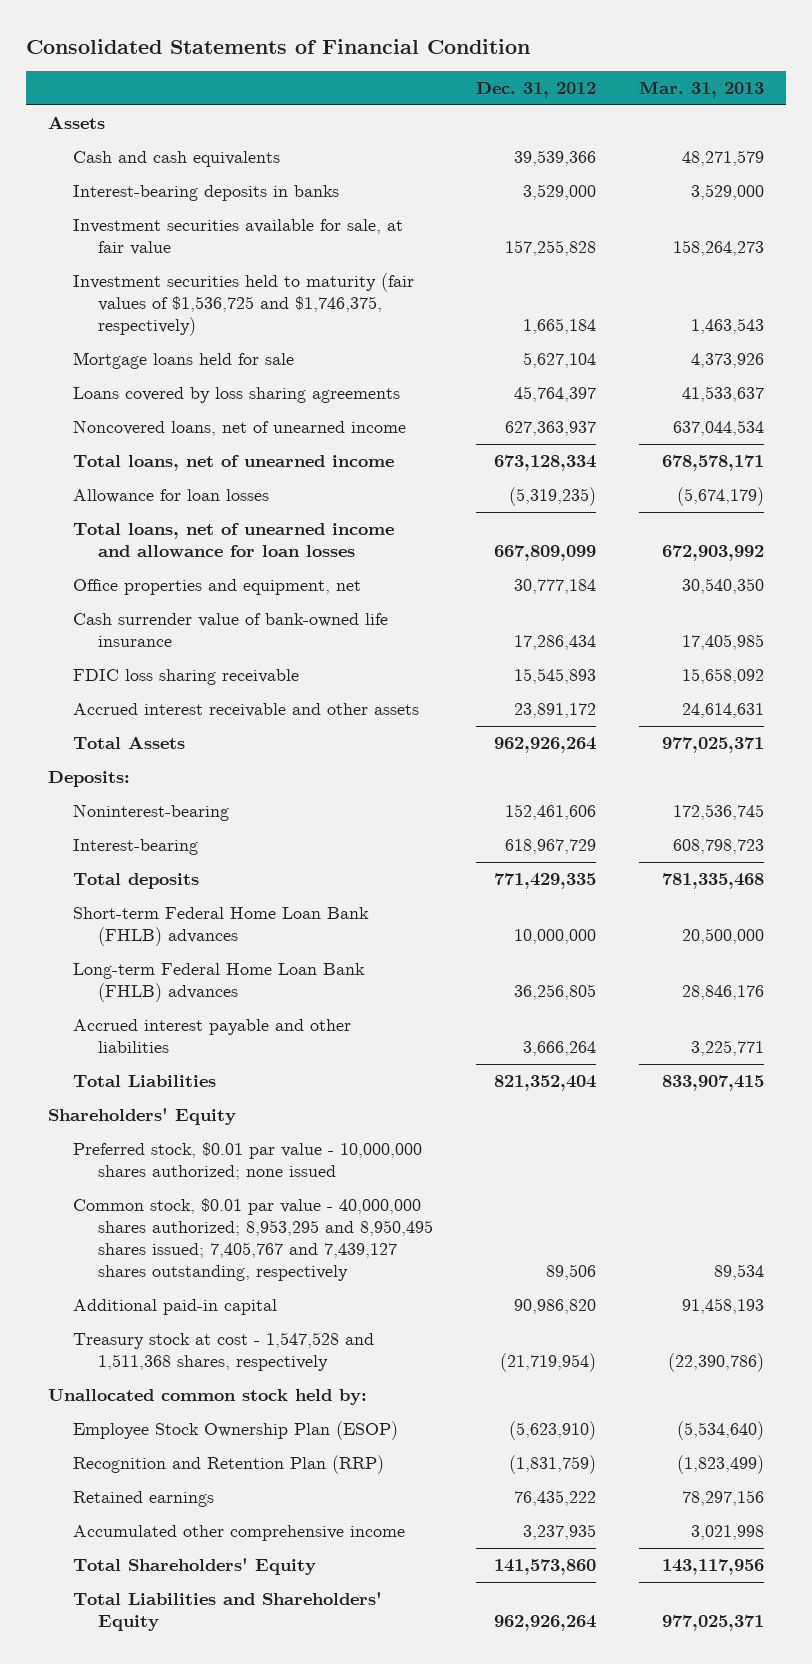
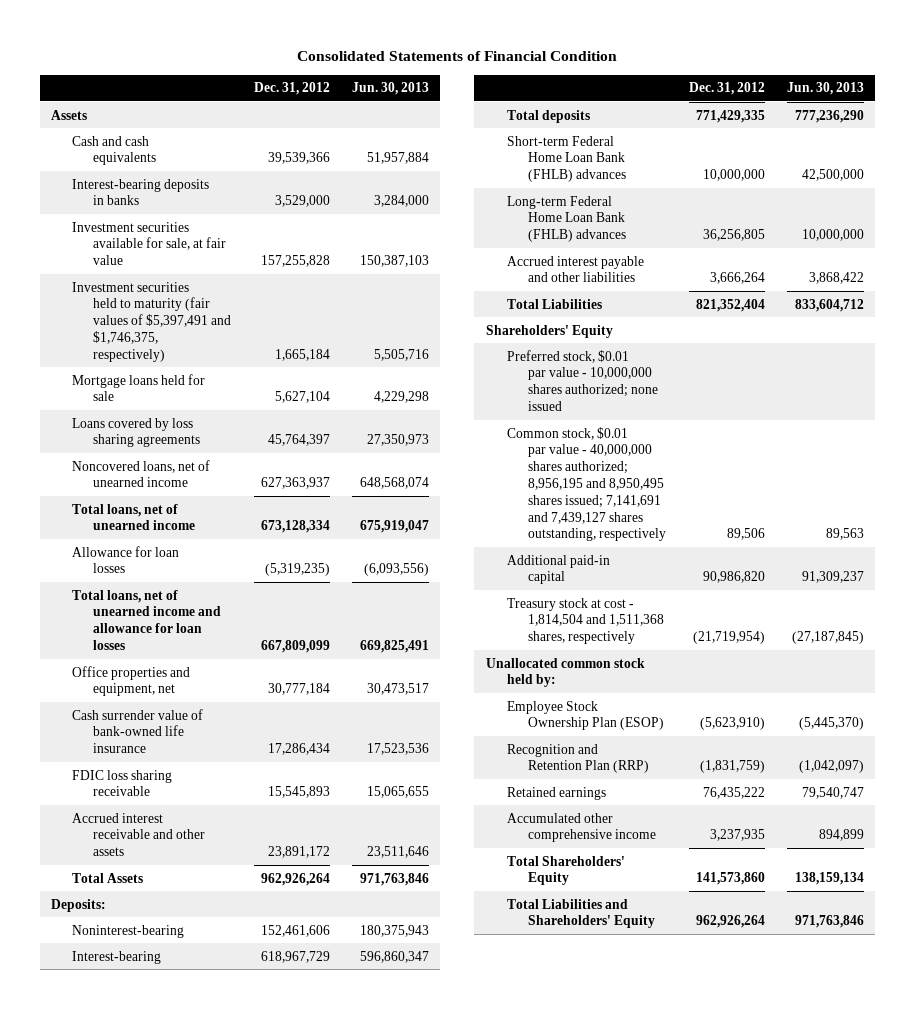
[639,81,765,99] Mar. 31, 2013 -> none
none -> [352,82,430,96] Jun. 30, 2013
[72,272,414,337] Investment securities held to maturity (fair values of $1,536,725 and $1,746,375, respectively) -> [72,281,232,362] Investment securities held to maturity (fair values of $5,397,491 and $1,746,375, respectively)
[72,1197,434,1282] Common stock, $0.01 par value - 40,000,000 shares authorized; 8,953,295 and 8,950,495 shares issued; 7,405,767 and 7,439,127 shares outstanding, respectively -> [506,426,667,542] Common stock, $0.01 par value - 40,000,000 shares authorized; 8,956,195 and 8,950,495 shares issued; 7,141,691 and 7,439,127 shares outstanding, respectively
[72,1331,374,1372] Treasury stock at cost - 1,547,528 and 1,511,368 shares, respectively -> [506,597,665,645] Treasury stock at cost - 1,814,504 and 1,511,368 shares, respectively

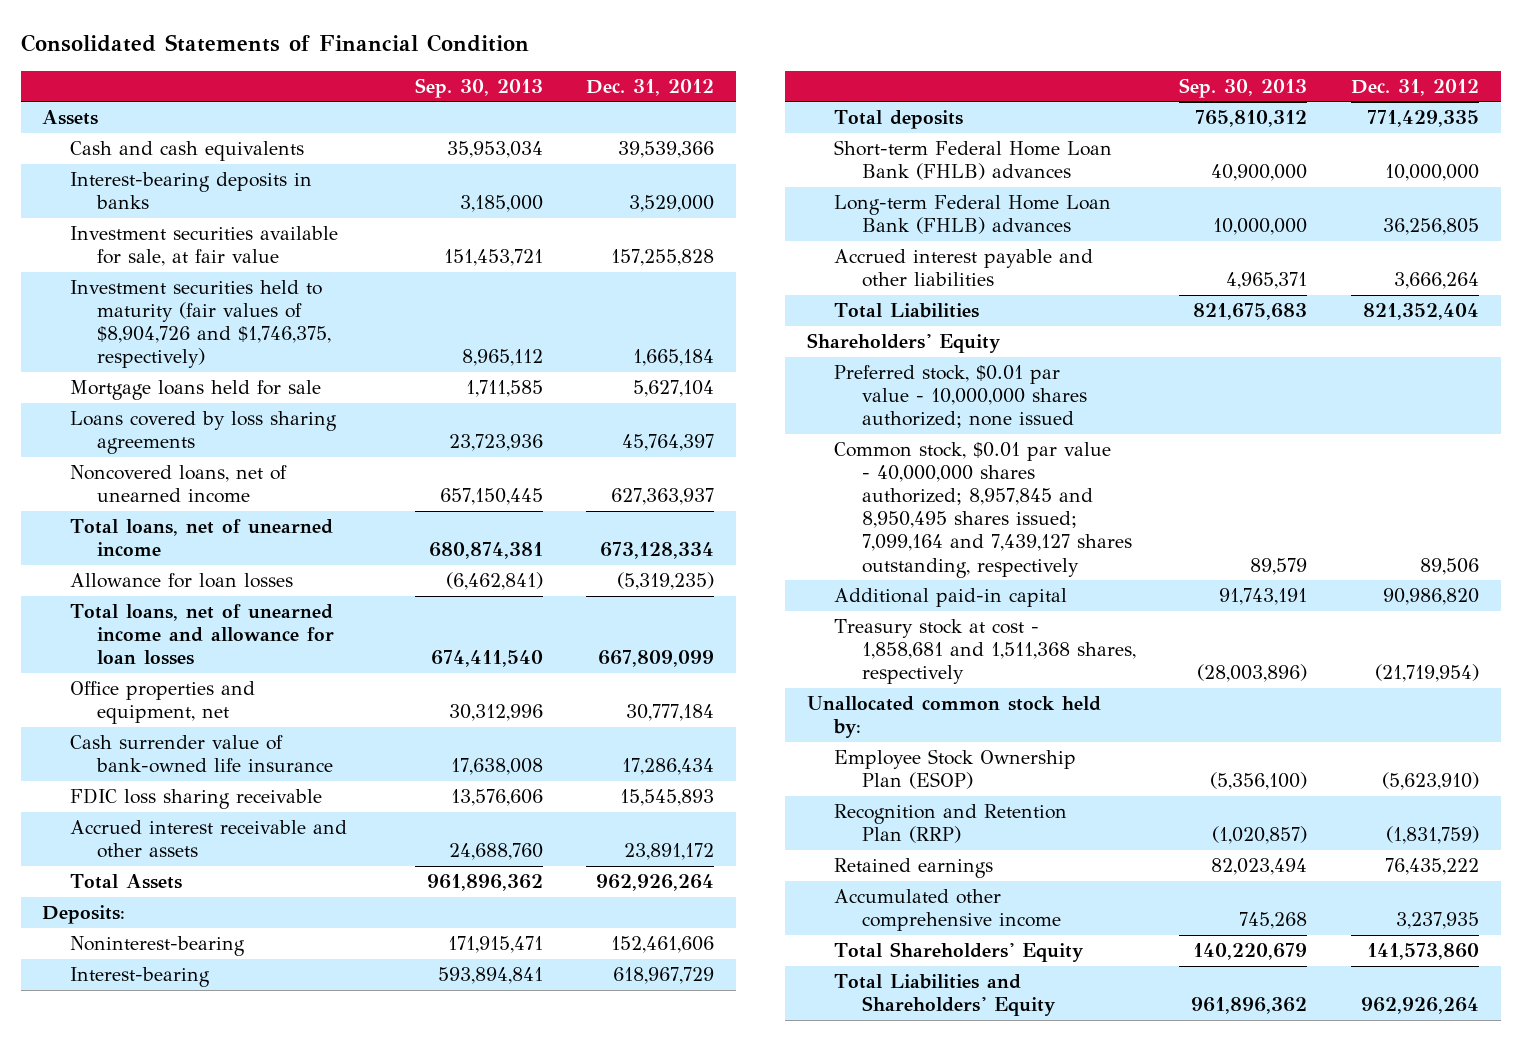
[352,82,430,96] Jun. 30, 2013 -> none
none -> [414,77,543,98] Sep. 30, 2013
[72,281,232,362] Investment securities held to maturity (fair values of $5,397,491 and $1,746,375, respectively) -> [69,280,332,369] Investment securities held to maturity (fair values of $8,904,726 and $1,746,375, respectively)
[506,426,667,542] Common stock, $0.01 par value - 40,000,000 shares authorized; 8,956,195 and 8,950,495 shares issued; 7,141,691 and 7,439,127 shares outstanding, respectively -> [834,442,1132,578] Common stock, $0.01 par value - 40,000,000 shares authorized; 8,957,845 and 8,950,495 shares issued; 7,099,164 and 7,439,127 shares outstanding, respectively
[506,597,665,645] Treasury stock at cost - 1,814,504 and 1,511,368 shares, respectively -> [834,619,1136,685] Treasury stock at cost - 1,858,681 and 1,511,368 shares, respectively

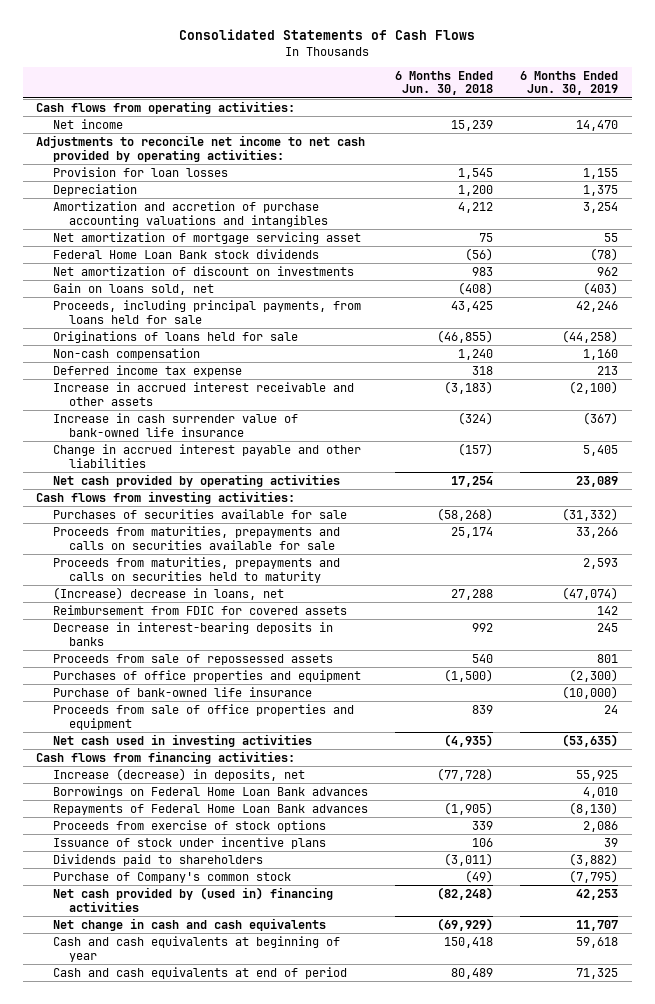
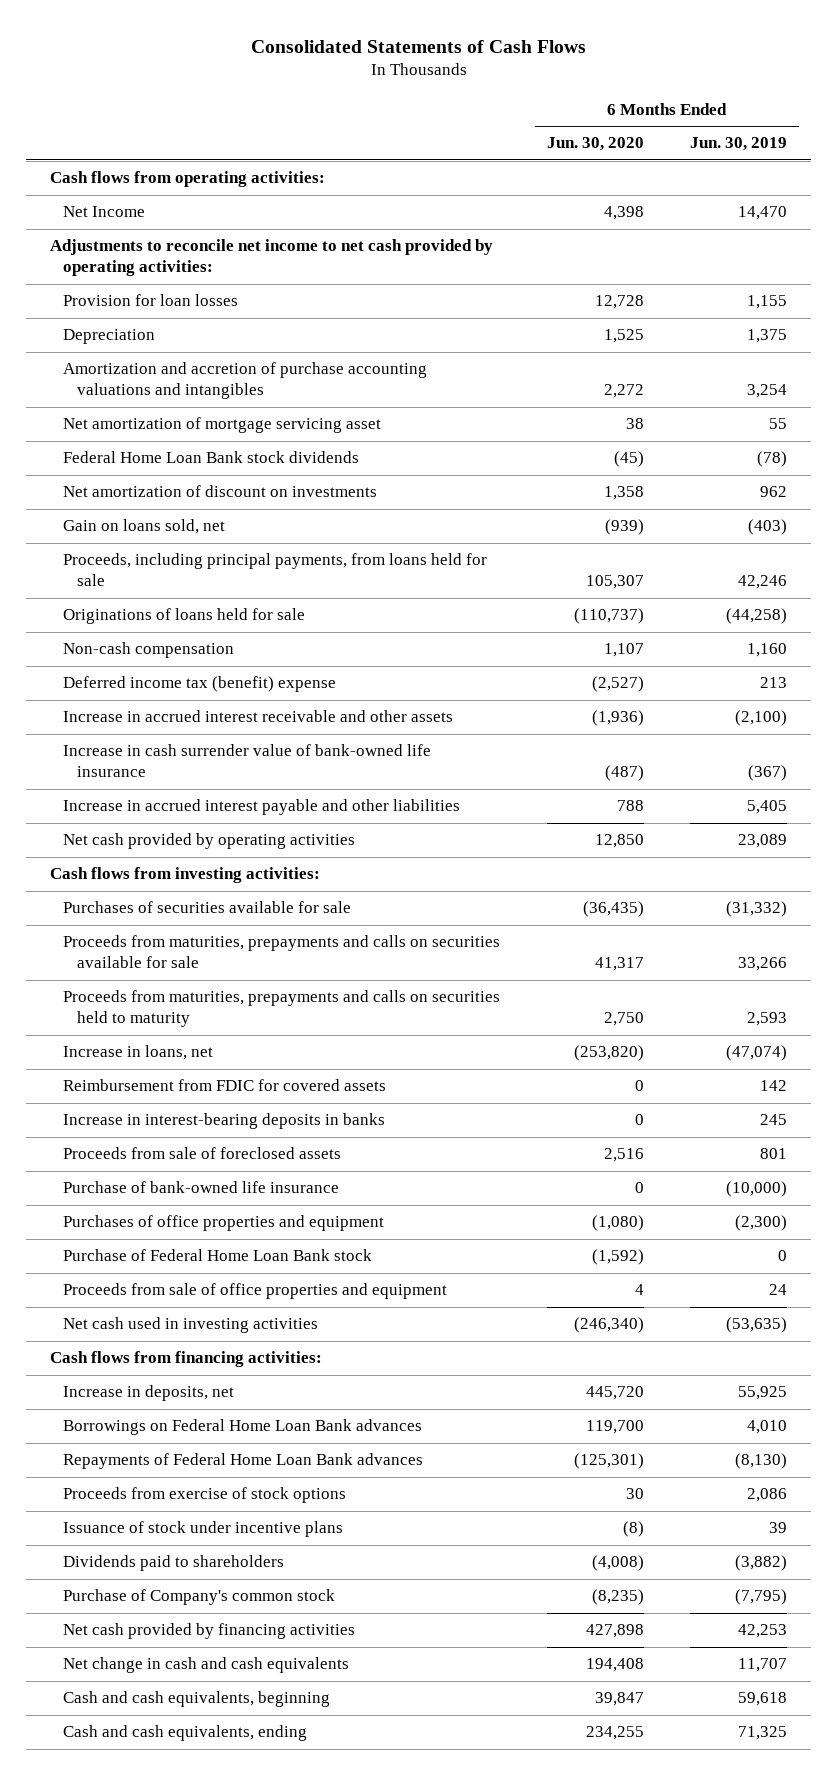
[394,70,493,96] 6 Months Ended Jun. 30, 2018 -> none
none -> [546,137,644,152] Jun. 30, 2020
[52,118,123,129] Net income -> [63,206,146,218] Net Income
[52,364,242,377] Deferred income tax expense -> [63,676,337,693] Deferred income tax (benefit) expense
[52,443,361,468] Change in accrued interest payable and other liabilities -> [63,799,461,816] Increase in accrued interest payable and other liabilities
[52,586,284,600] (Increase) decrease in loans, net -> [63,1045,214,1061] Increase in loans, net
[52,621,333,646] Decrease in interest-bearing deposits in banks -> [63,1113,386,1130] Increase in interest-bearing deposits in banks
[52,653,333,665] Proceeds from sale of repossessed assets -> [63,1147,342,1160] Proceeds from sale of foreclosed assets
[52,669,361,682] Purchases of office properties and equipment -> [63,1215,385,1232] Purchases of office properties and equipment
none -> [63,1249,373,1262] Purchase of Federal Home Loan Bank stock
[52,767,305,781] Increase (decrease) in deposits, net -> [63,1385,235,1402] Increase in deposits, net
[52,886,333,912] Net cash provided by (used in) financing activities -> [63,1623,356,1640] Net cash provided by financing activities
[52,935,340,962] Cash and cash equivalents at beginning of year -> [63,1691,331,1708] Cash and cash equivalents, beginning
[52,966,347,979] Cash and cash equivalents at end of period -> [63,1725,308,1742] Cash and cash equivalents, ending

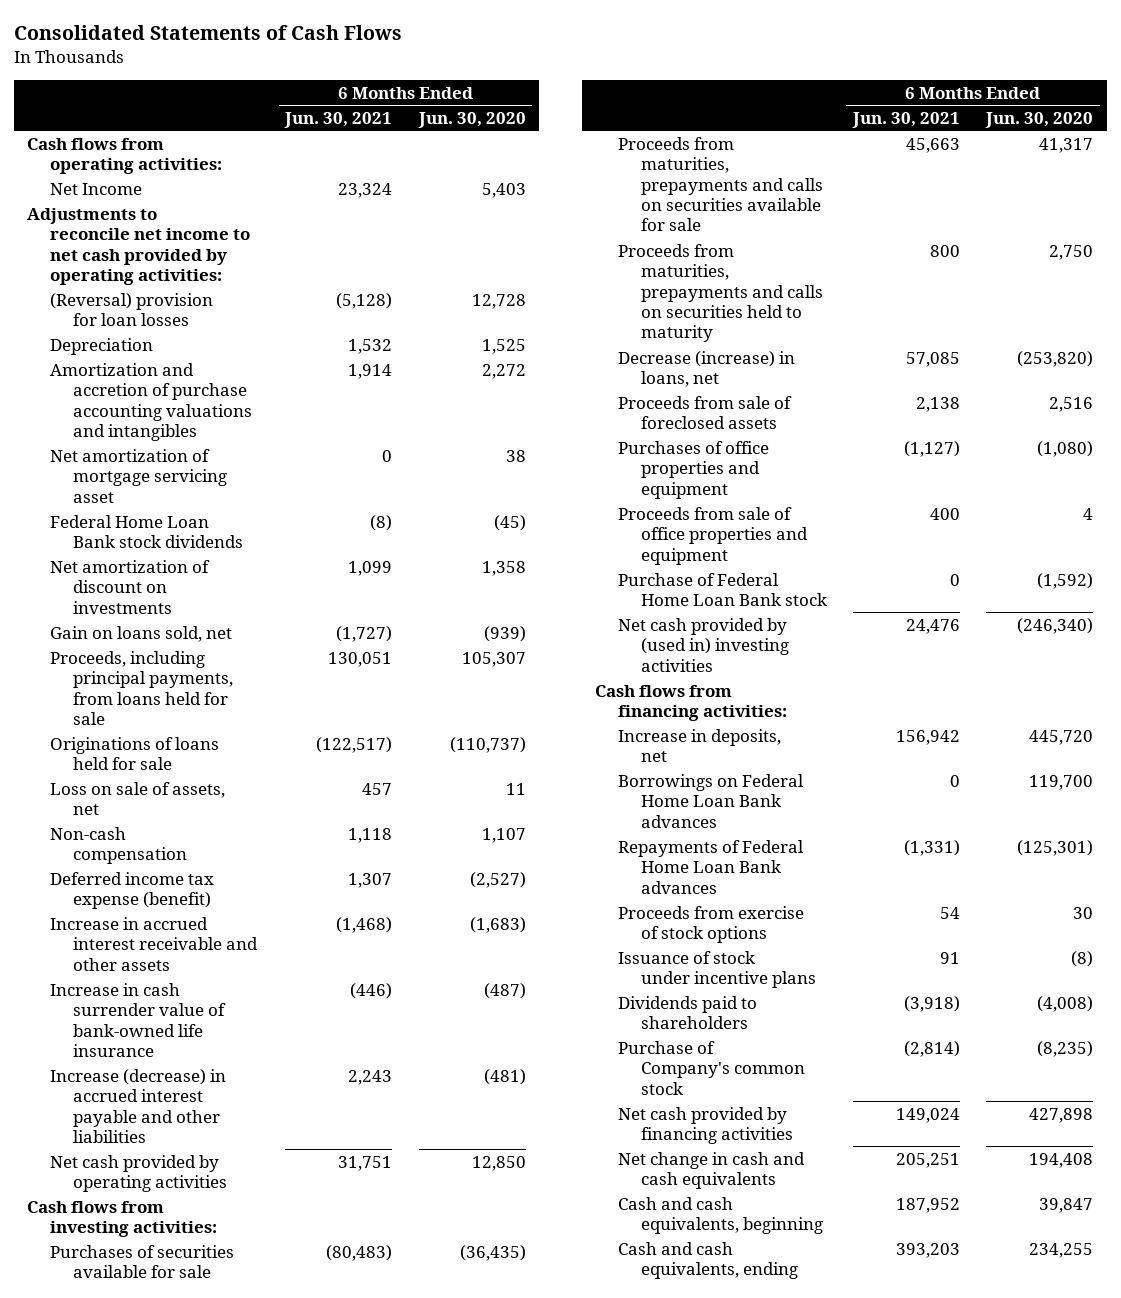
[690,137,788,152] Jun. 30, 2019 -> none
none -> [284,111,393,128] Jun. 30, 2021
[603,206,644,221] 4,398 -> [481,182,526,198] 5,403
[63,294,239,307] Provision for loan losses -> [50,292,214,327] (Reversal) provision for loan losses
none -> [50,781,226,816] Loss on sale of assets, net
[63,676,337,693] Deferred income tax (benefit) expense -> [50,871,215,910] Deferred income tax expense (benefit)
[591,710,644,727] (1,936) -> [469,916,526,933] (1,683)
[63,799,461,816] Increase in accrued interest payable and other liabilities -> [50,1068,227,1143] Increase (decrease) in accrued interest payable and other liabilities
[616,800,644,812] 788 -> [483,1068,526,1085] (481)
[63,1079,387,1092] Reimbursement from FDIC for covered assets -> none
[63,1113,386,1130] Increase in interest-bearing deposits in banks -> none
[63,1045,214,1061] Increase in loans, net -> [617,350,795,388] Decrease (increase) in loans, net
[63,1181,340,1194] Purchase of bank-owned life insurance -> none
[63,1249,373,1262] Purchase of Federal Home Loan Bank stock -> [617,572,827,607] Purchase of Federal Home Loan Bank stock
[63,1317,319,1334] Net cash used in investing activities -> [617,617,789,672] Net cash provided by (used in) investing activities

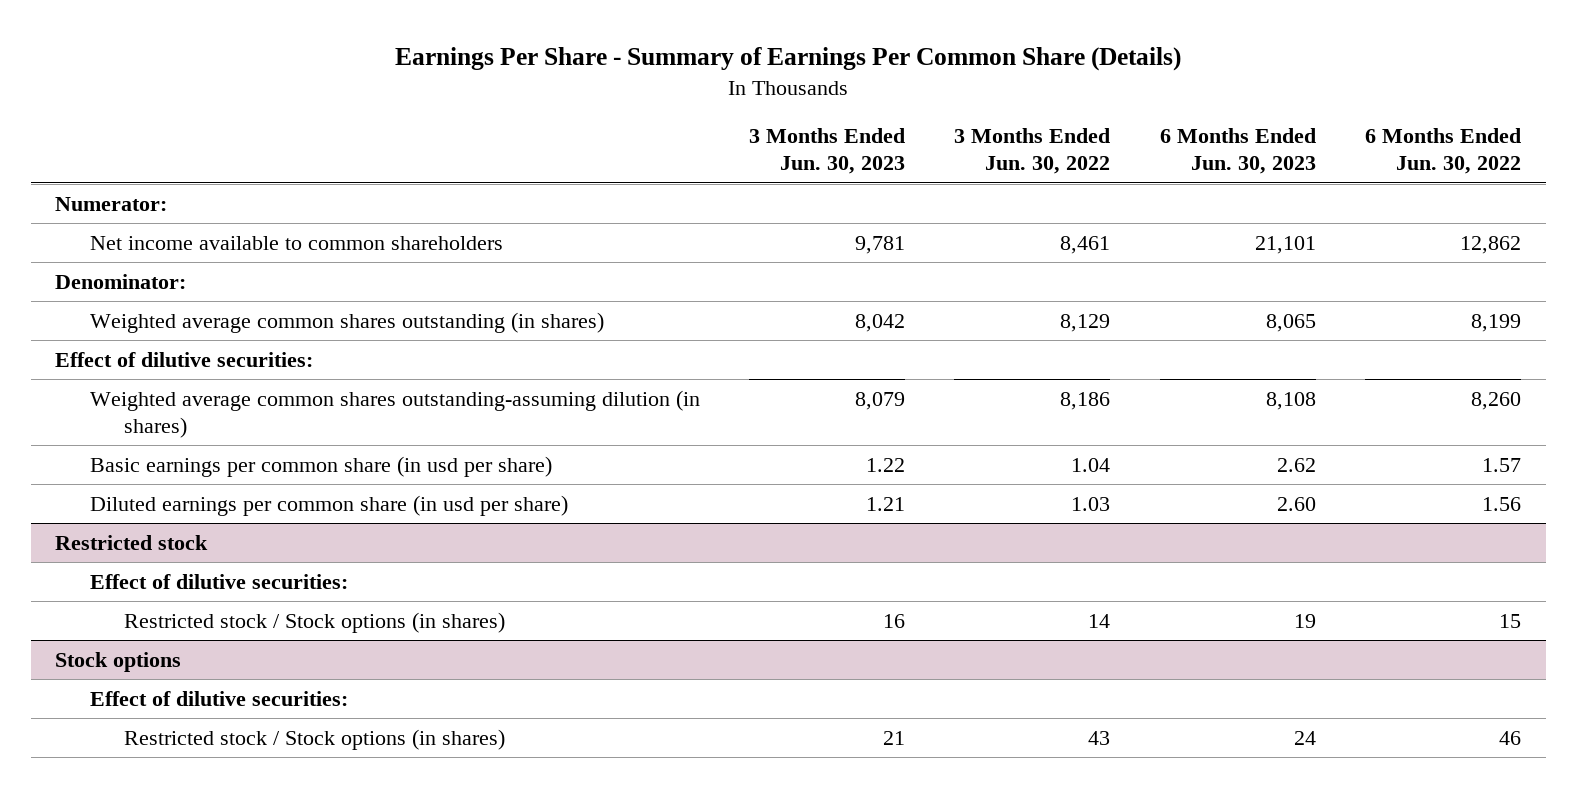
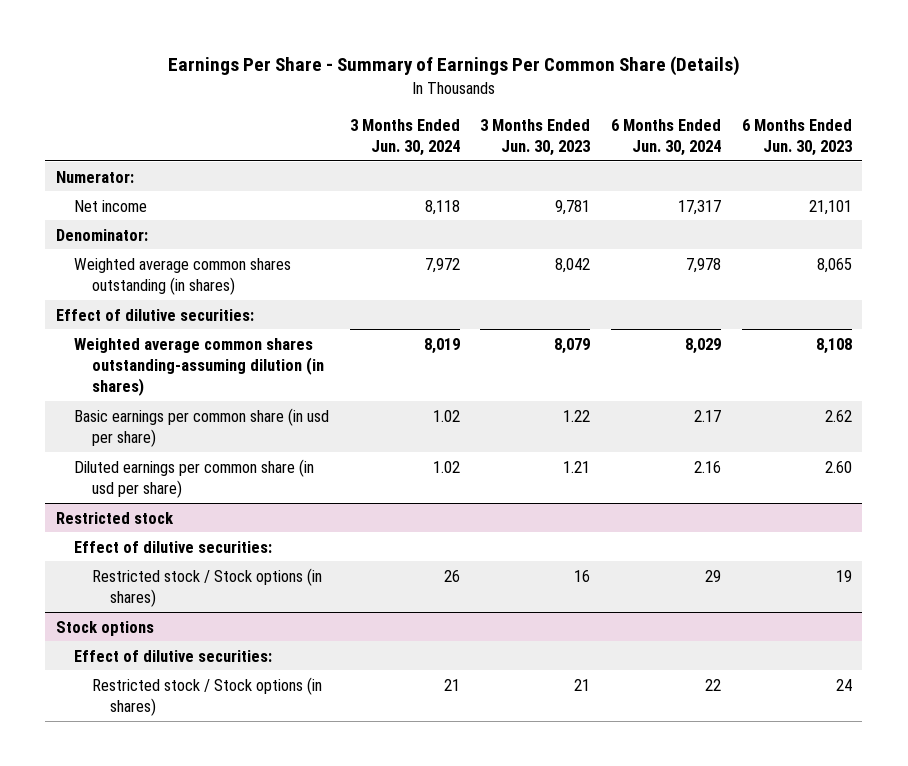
[954,128,1111,175] 3 Months Ended Jun. 30, 2022 -> none
[1365,128,1522,175] 6 Months Ended Jun. 30, 2022 -> none
none -> [349,118,460,156] 3 Months Ended Jun. 30, 2024
none -> [611,118,722,156] 6 Months Ended Jun. 30, 2024
[89,235,503,250] Net income available to common shareholders -> [73,199,147,212] Net income

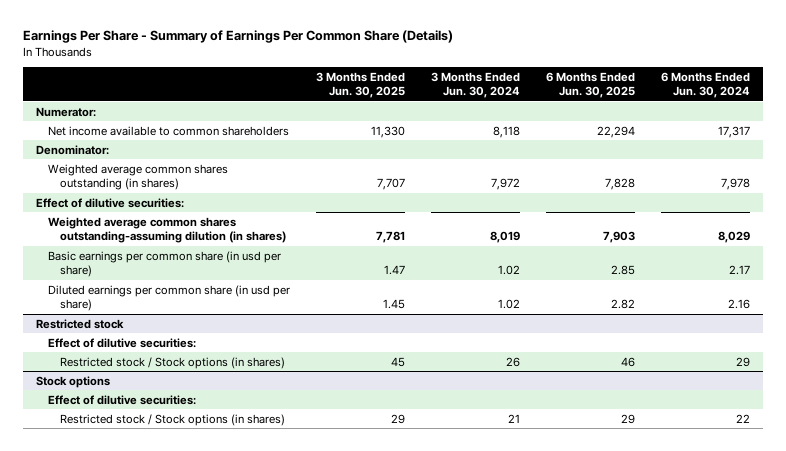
[480,118,591,156] 3 Months Ended Jun. 30, 2023 -> none
[741,118,852,156] 6 Months Ended Jun. 30, 2023 -> none
none -> [315,71,405,98] 3 Months Ended Jun. 30, 2025
none -> [545,71,635,98] 6 Months Ended Jun. 30, 2025
[73,199,147,212] Net income -> [47,125,289,136] Net income available to common shareholders

